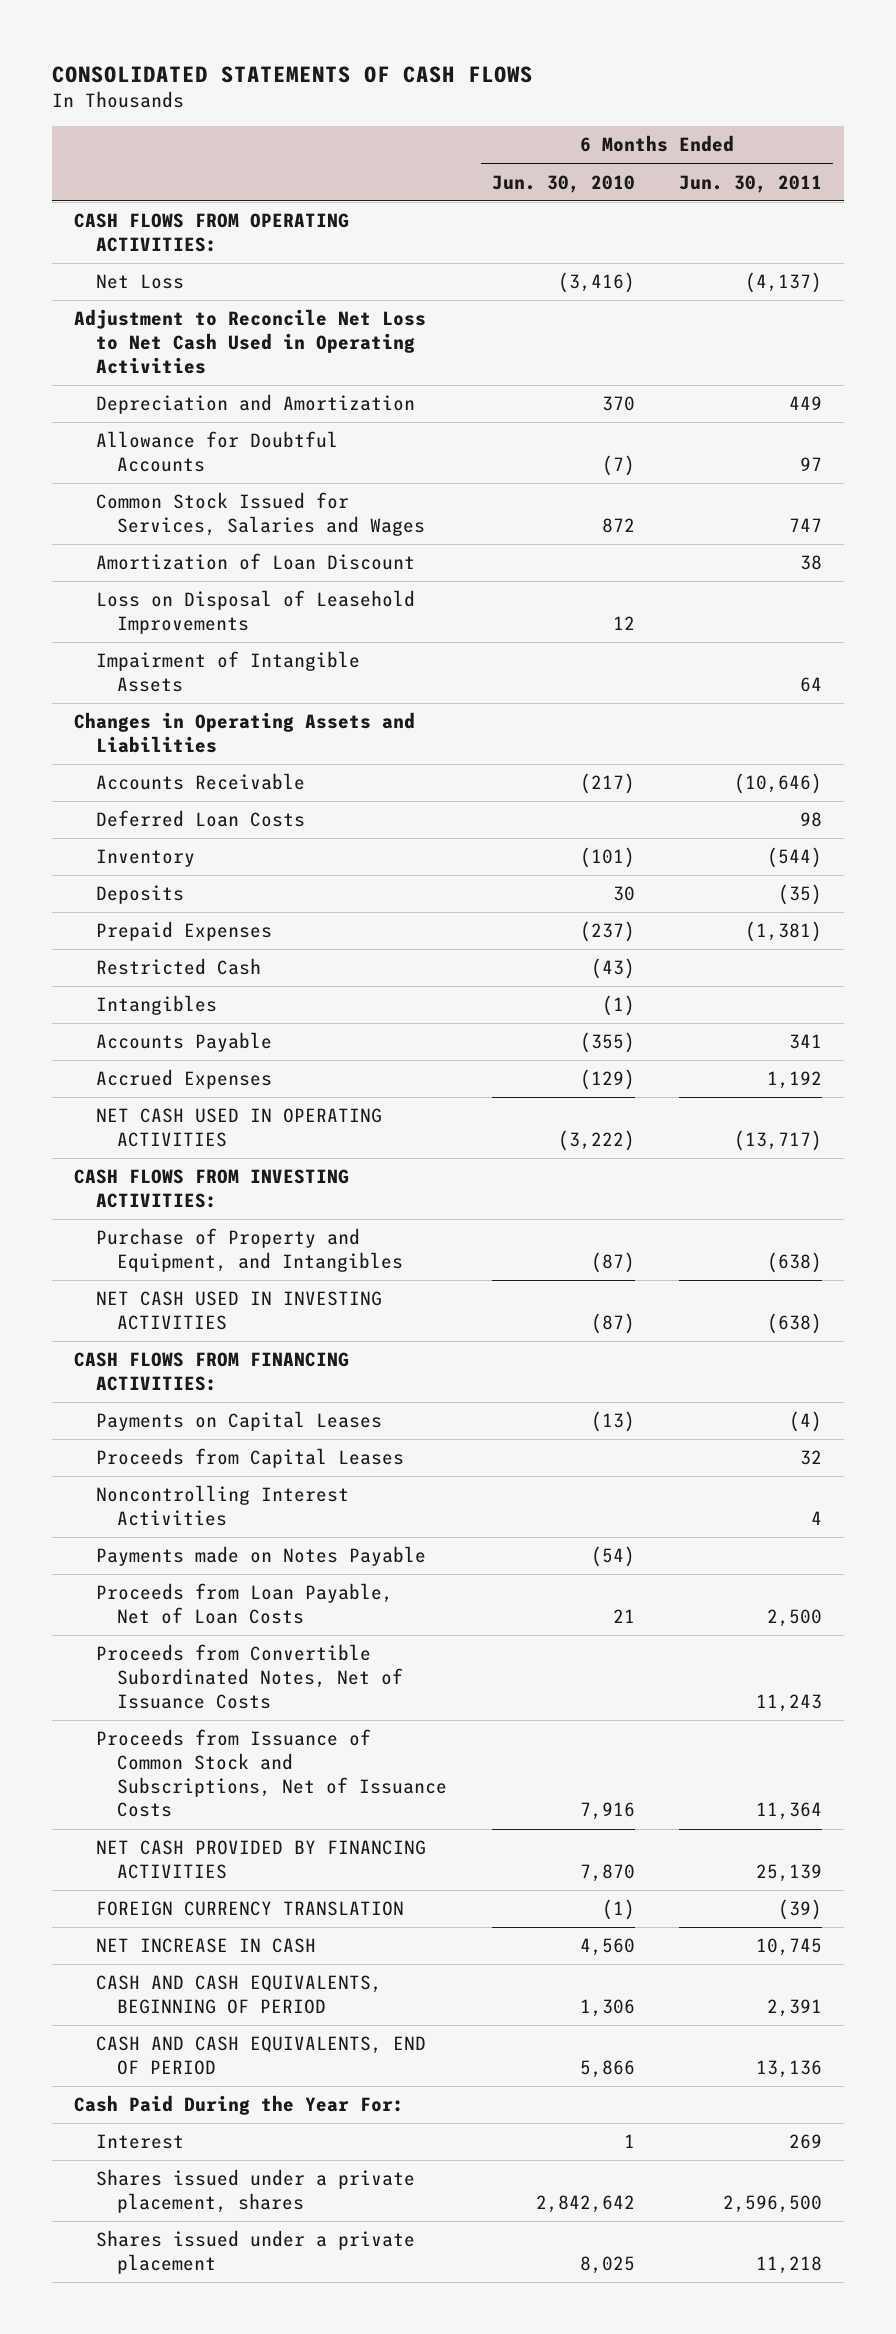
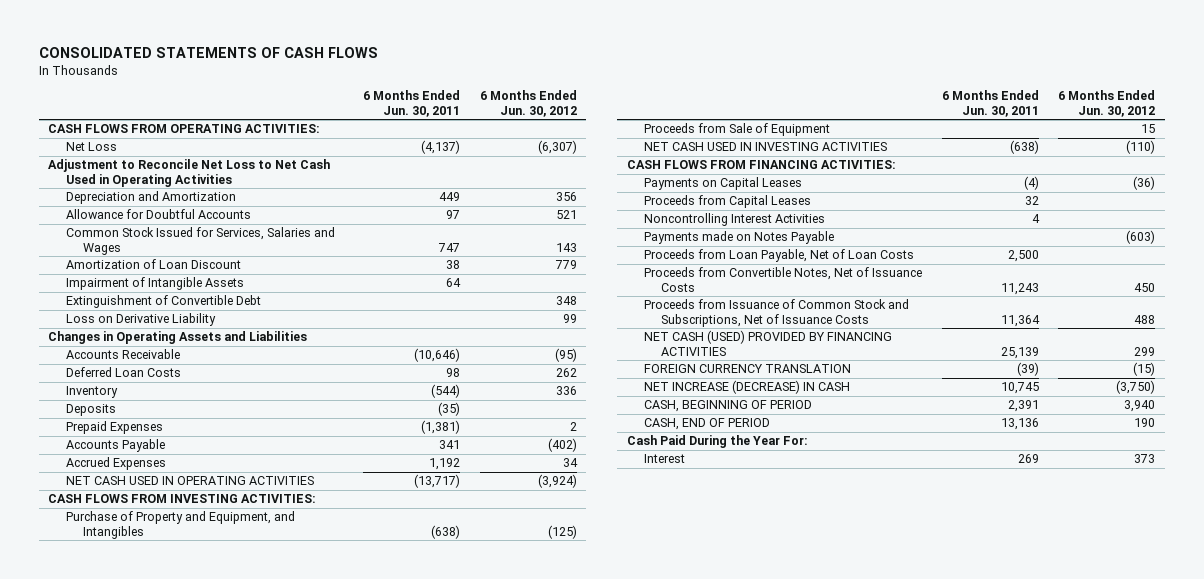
[491,174,635,193] Jun. 30, 2010 -> none
none -> [479,90,577,117] 6 Months Ended Jun. 30, 2012
[95,590,415,635] Loss on Disposal of Leasehold Improvements -> none
none -> [65,295,261,309] Extinguishment of Convertible Debt
none -> [65,313,216,327] Loss on Derivative Liability
[95,958,261,976] Restricted Cash -> none
[95,995,217,1016] Intangibles -> none
none -> [644,123,831,137] Proceeds from Sale of Equipment
[95,1644,404,1709] Proceeds from Convertible Subordinated Notes, Net of Issuance Costs -> [644,267,923,292] Proceeds from Convertible Notes, Net of Issuance Costs
[95,1840,426,1880] NET CASH PROVIDED BY FINANCING ACTIVITIES -> [644,330,893,356] NET CASH (USED) PROVIDED BY FINANCING ACTIVITIES
[95,1938,316,1954] NET INCREASE IN CASH -> [644,380,851,395] NET INCREASE (DECREASE) IN CASH
[95,1975,382,2015] CASH AND CASH EQUIVALENTS, BEGINNING OF PERIOD -> [644,400,813,413] CASH, BEGINNING OF PERIOD
[95,2036,426,2076] CASH AND CASH EQUIVALENTS, END OF PERIOD -> [644,418,771,431] CASH, END OF PERIOD
[95,2169,415,2214] Shares issued under a private placement, shares -> none
[95,2230,415,2275] Shares issued under a private placement -> none

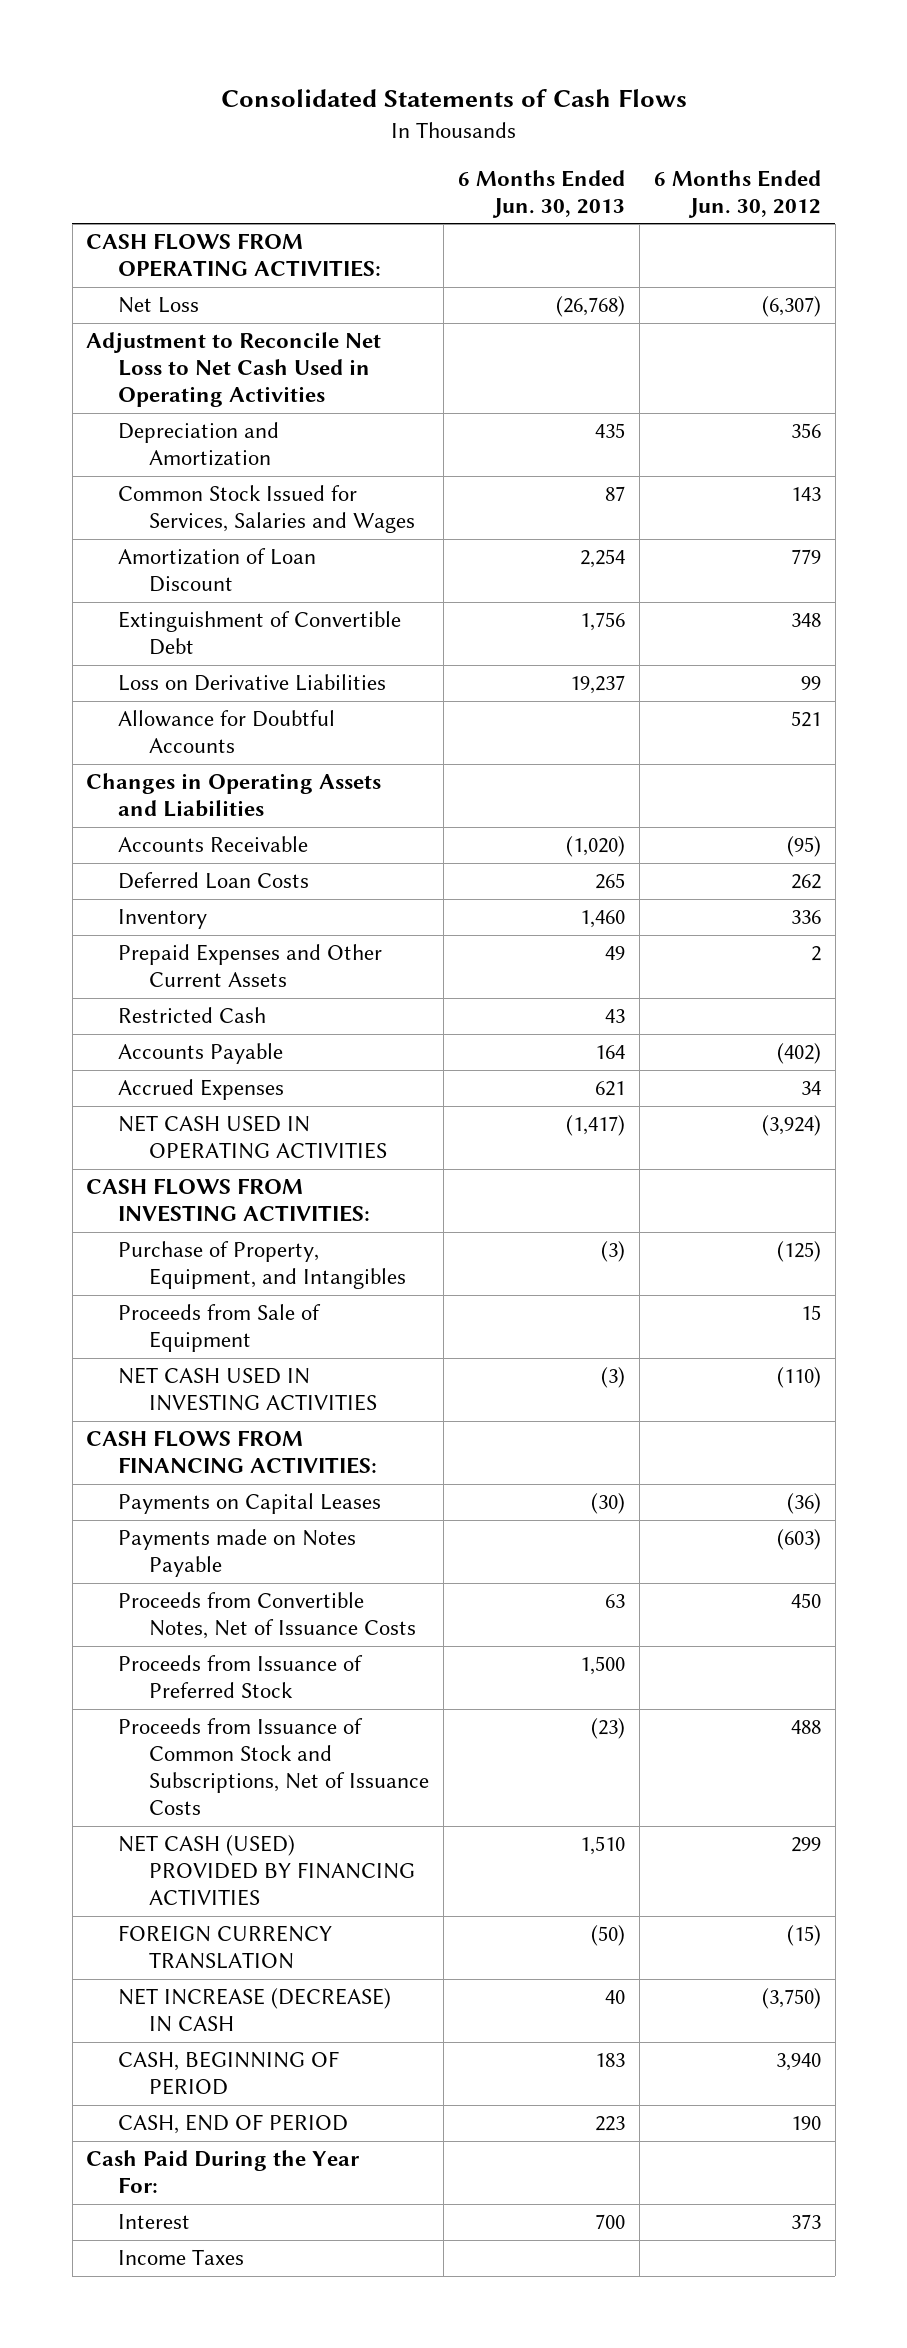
[38,46,378,58] CONSOLIDATED STATEMENTS OF CASH FLOWS -> [220,89,687,108] Consolidated Statements of Cash Flows
[363,90,461,117] 6 Months Ended Jun. 30, 2011 -> none
none -> [458,169,626,218] 6 Months Ended Jun. 30, 2013
[65,277,244,291] Impairment of Intangible Assets -> none
[65,313,216,327] Loss on Derivative Liability -> [117,674,386,692] Loss on Derivative Liabilities
[65,209,251,220] Allowance for Doubtful Accounts -> [117,710,335,754] Allowance for Doubtful Accounts
[65,404,116,417] Deposits -> none
[65,421,163,435] Prepaid Expenses -> [117,944,382,988] Prepaid Expenses and Other Current Assets
none -> [117,1007,266,1024] Restricted Cash
[65,511,295,539] Purchase of Property and Equipment, and Intangibles -> [117,1241,407,1290] Purchase of Property, Equipment, and Intangibles
[644,195,812,209] Proceeds from Capital Leases -> none
[644,213,826,227] Noncontrolling Interest Activities -> none
[644,249,915,263] Proceeds from Loan Payable, Net of Loan Costs -> none
none -> [117,1655,363,1699] Proceeds from Issuance of Preferred Stock
none -> [117,2249,244,2266] Income Taxes

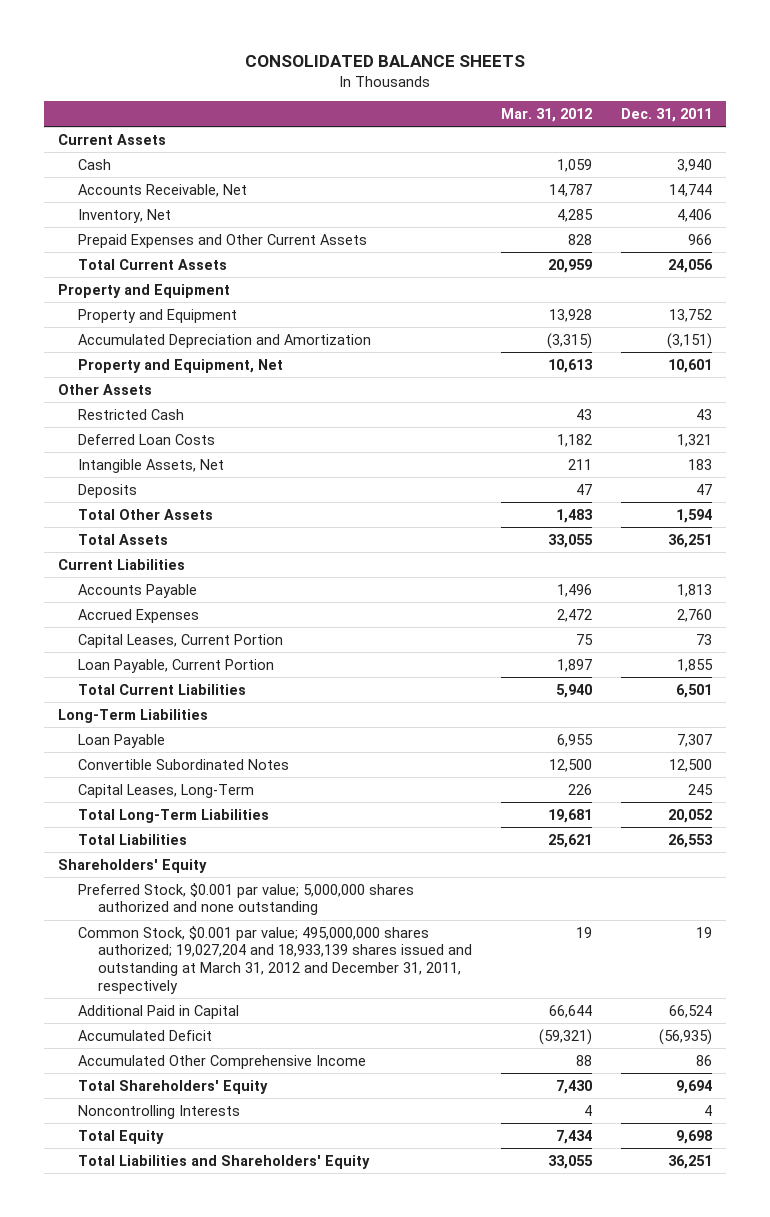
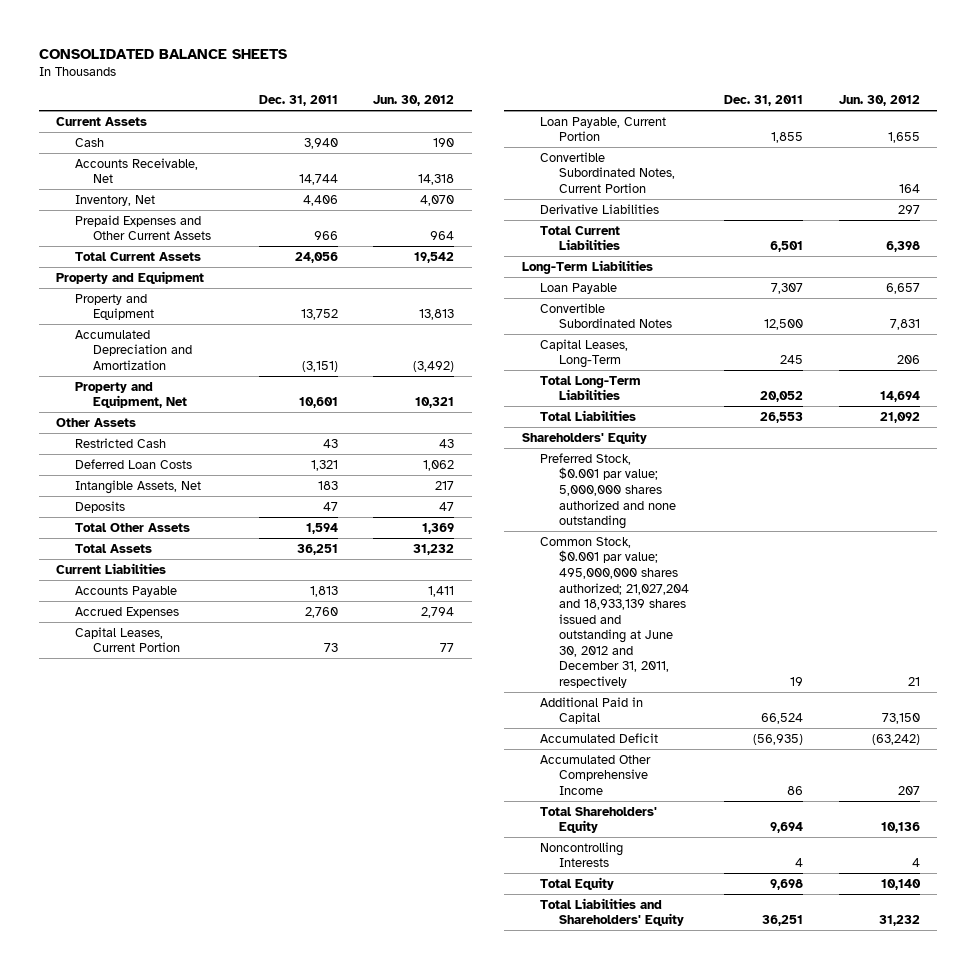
[501,108,593,123] Mar. 31, 2012 -> none
none -> [373,95,455,107] Jun. 30, 2012
none -> [540,151,675,193] Convertible Subordinated Notes, Current Portion
none -> [540,203,660,214] Derivative Liabilities
[78,925,473,994] Common Stock, $0.001 par value; 495,000,000 shares authorized; 19,027,204 and 18,933,139 shares issued and outstanding at March 31, 2012 and December 31, 2011, respectively -> [540,536,689,688] Common Stock, $0.001 par value; 495,000,000 shares authorized; 21,027,204 and 18,933,139 shares issued and outstanding at June 30, 2012 and December 31, 2011, respectively

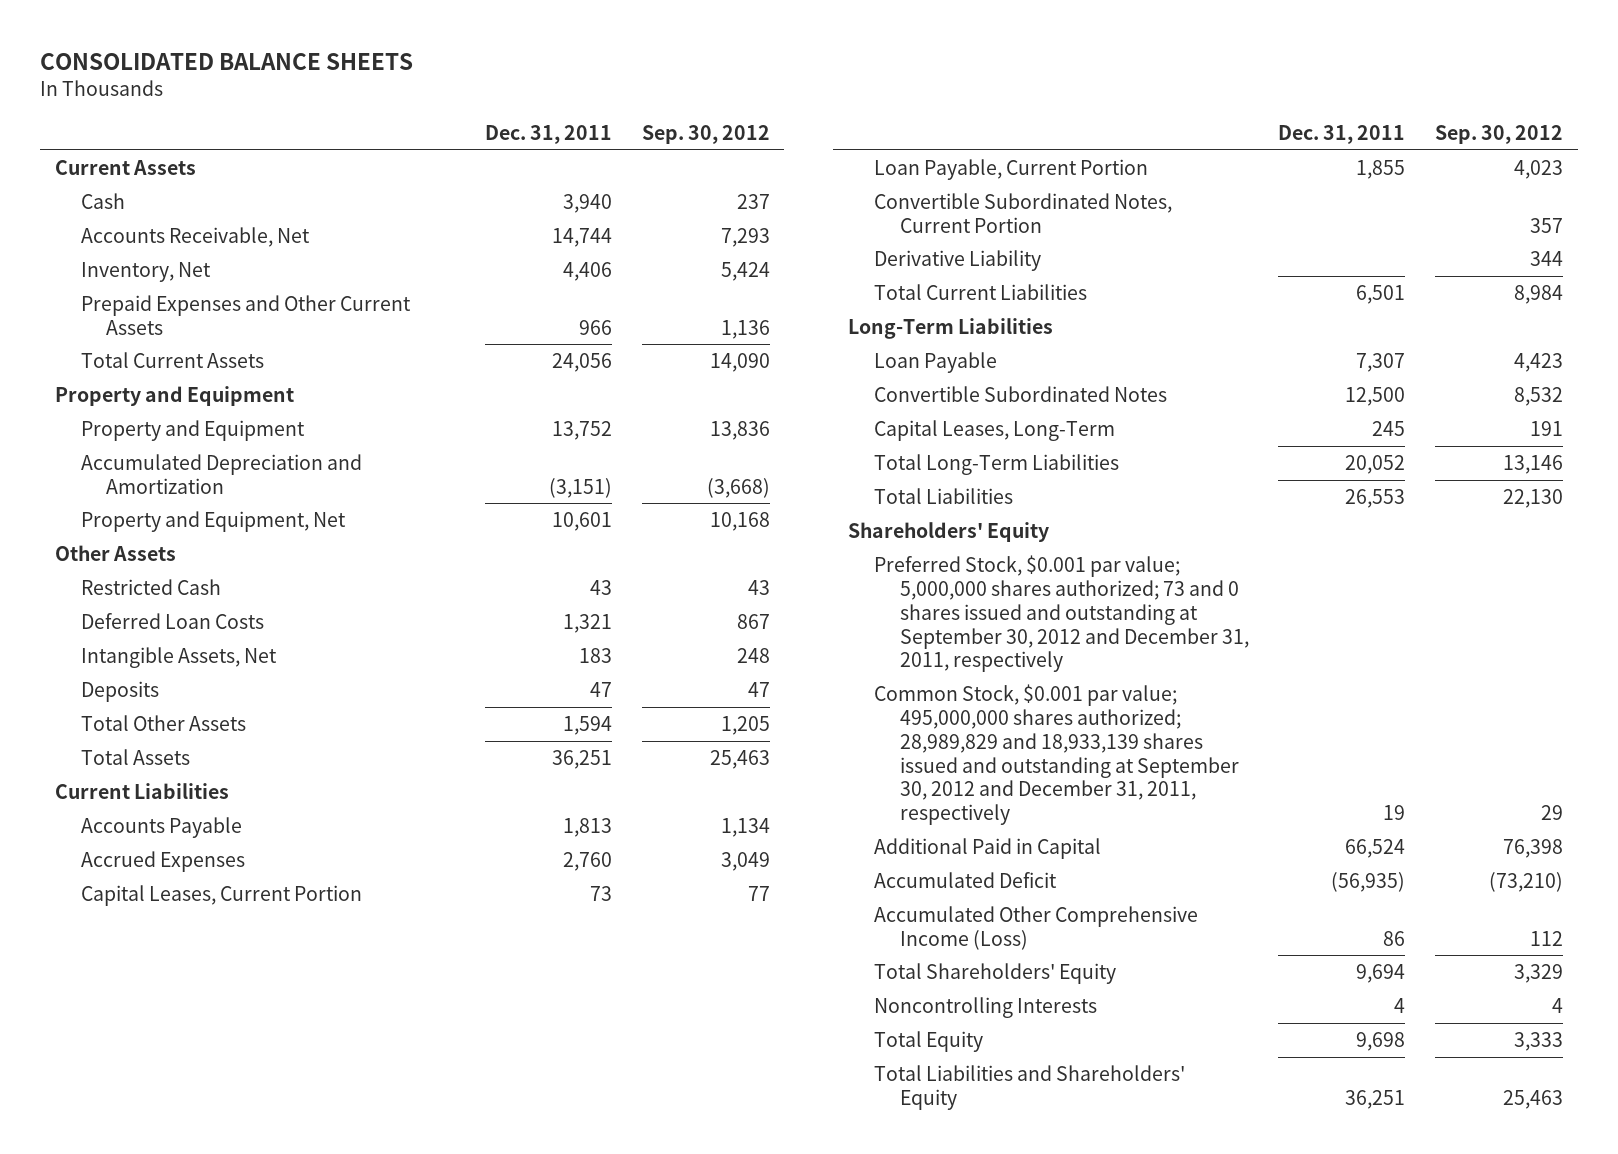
[373,95,455,107] Jun. 30, 2012 -> none
none -> [641,124,770,144] Sep. 30, 2012
[540,203,660,214] Derivative Liabilities -> [873,249,1041,271] Derivative Liability
[540,452,676,530] Preferred Stock, $0.001 par value; 5,000,000 shares authorized and none outstanding -> [873,554,1249,673] Preferred Stock, $0.001 par value; 5,000,000 shares authorized; 73 and 0 shares issued and outstanding at September 30, 2012 and December 31, 2011, respectively
[540,536,689,688] Common Stock, $0.001 par value; 495,000,000 shares authorized; 21,027,204 and 18,933,139 shares issued and outstanding at June 30, 2012 and December 31, 2011, respectively -> [873,683,1239,826] Common Stock, $0.001 par value; 495,000,000 shares authorized; 28,989,829 and 18,933,139 shares issued and outstanding at September 30, 2012 and December 31, 2011, respectively
[540,754,652,795] Accumulated Other Comprehensive Income -> [873,905,1198,950] Accumulated Other Comprehensive Income (Loss)

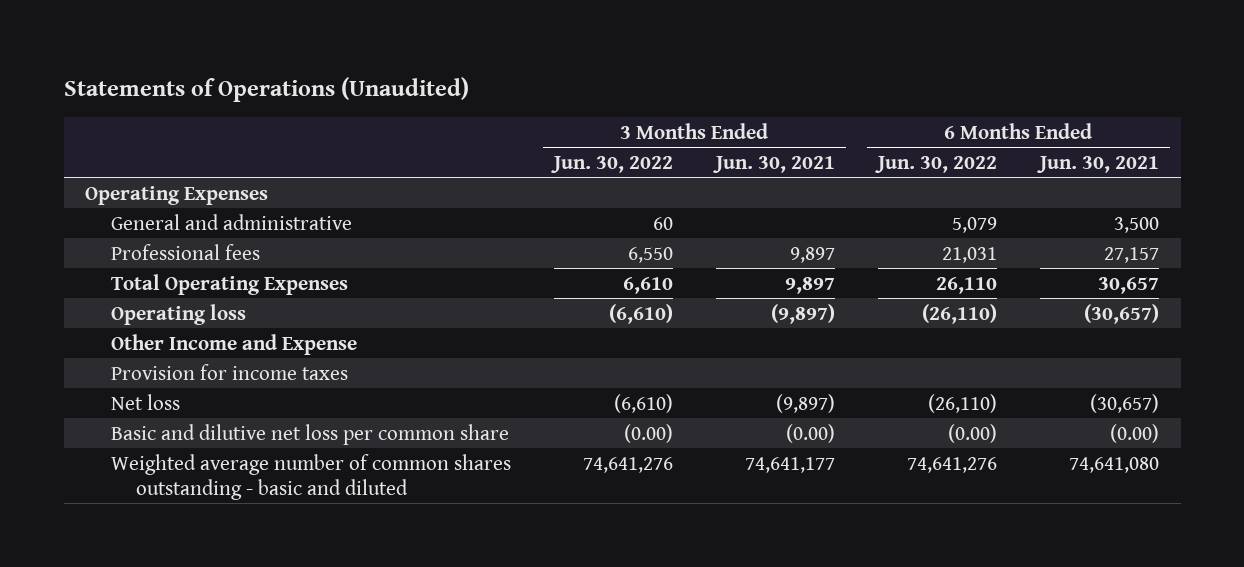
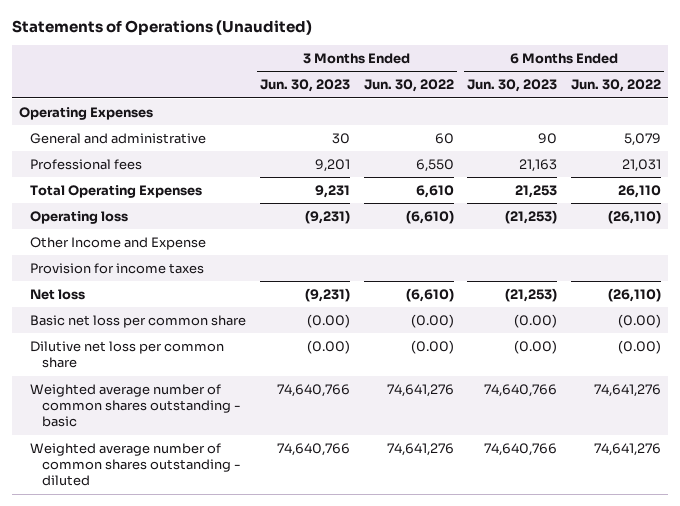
[712,155,835,173] Jun. 30, 2021 -> none
[1037,155,1160,173] Jun. 30, 2021 -> none
none -> [259,79,350,93] Jun. 30, 2023
none -> [467,79,558,93] Jun. 30, 2023
[110,423,509,445] Basic and dilutive net loss per common share -> [30,314,247,328] Basic net loss per common share
none -> [30,340,225,369] Dilutive net loss per common share
[110,453,511,500] Weighted average number of common shares outstanding - basic and diluted -> [30,383,241,428] Weighted average number of common shares outstanding - basic
none -> [30,442,241,487] Weighted average number of common shares outstanding - diluted

